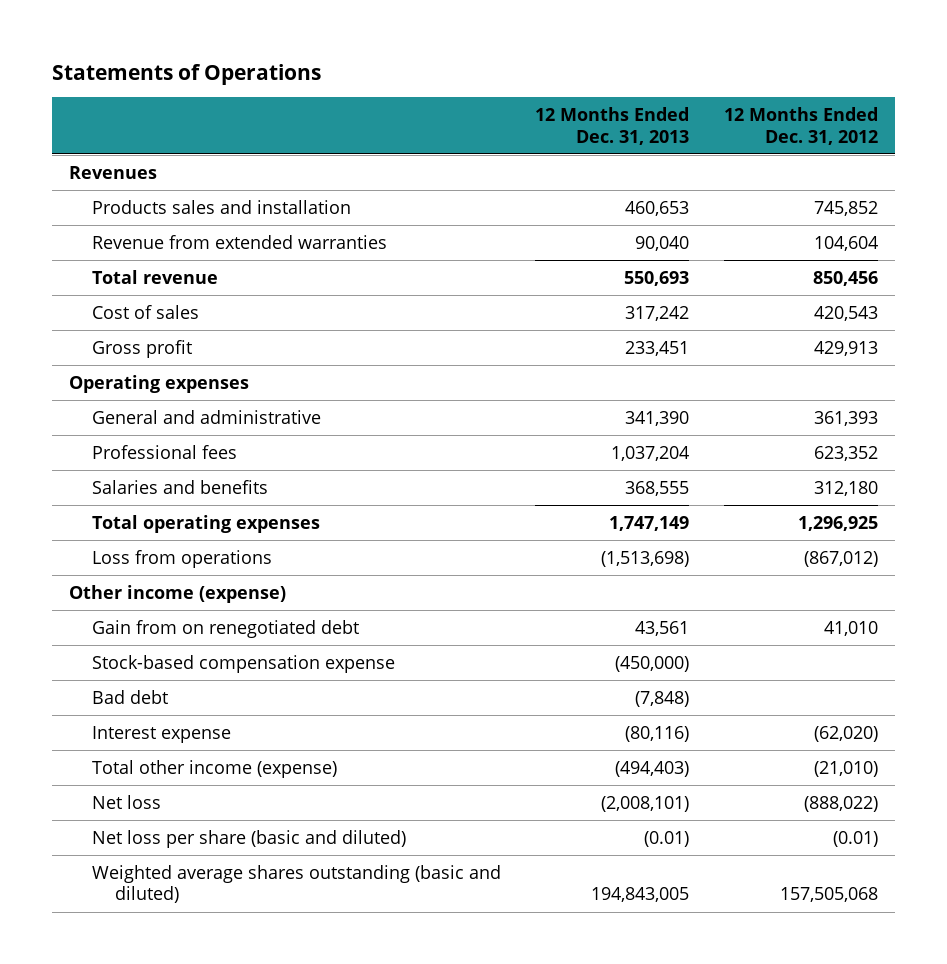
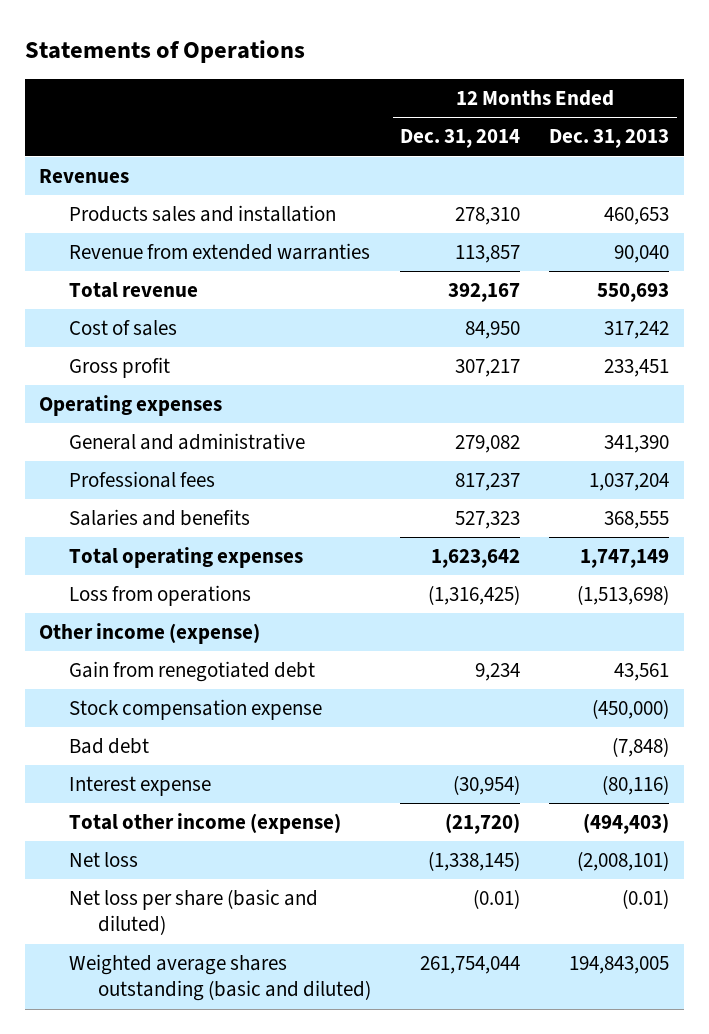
[723,107,878,145] 12 Months Ended Dec. 31, 2012 -> none
none -> [400,129,521,149] Dec. 31, 2014
[92,619,360,638] Gain from on renegotiated debt -> [68,661,315,683] Gain from renegotiated debt
[92,654,396,673] Stock-based compensation expense -> [68,699,322,721] Stock compensation expense

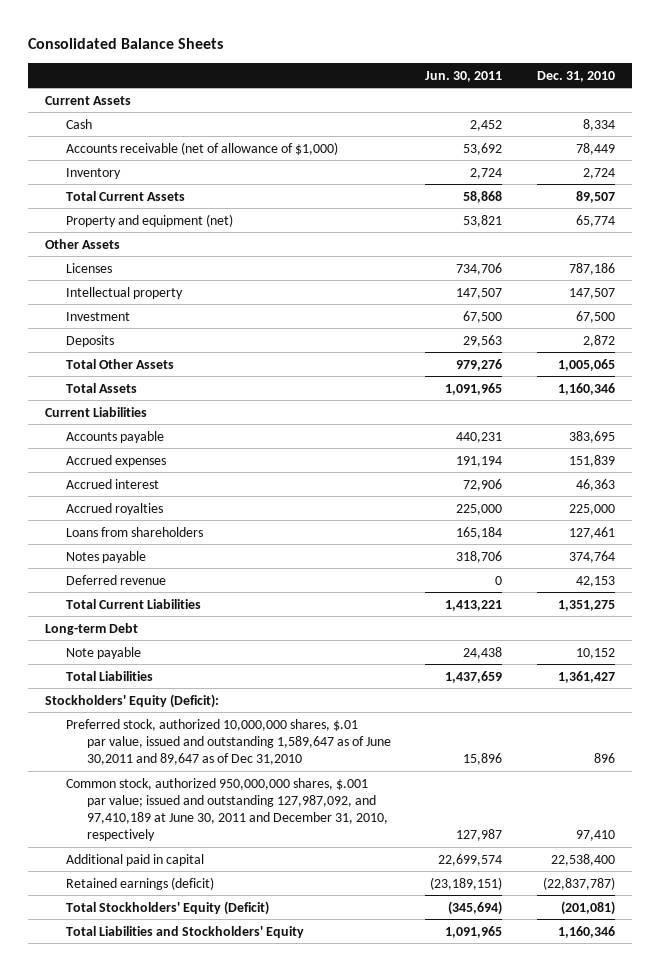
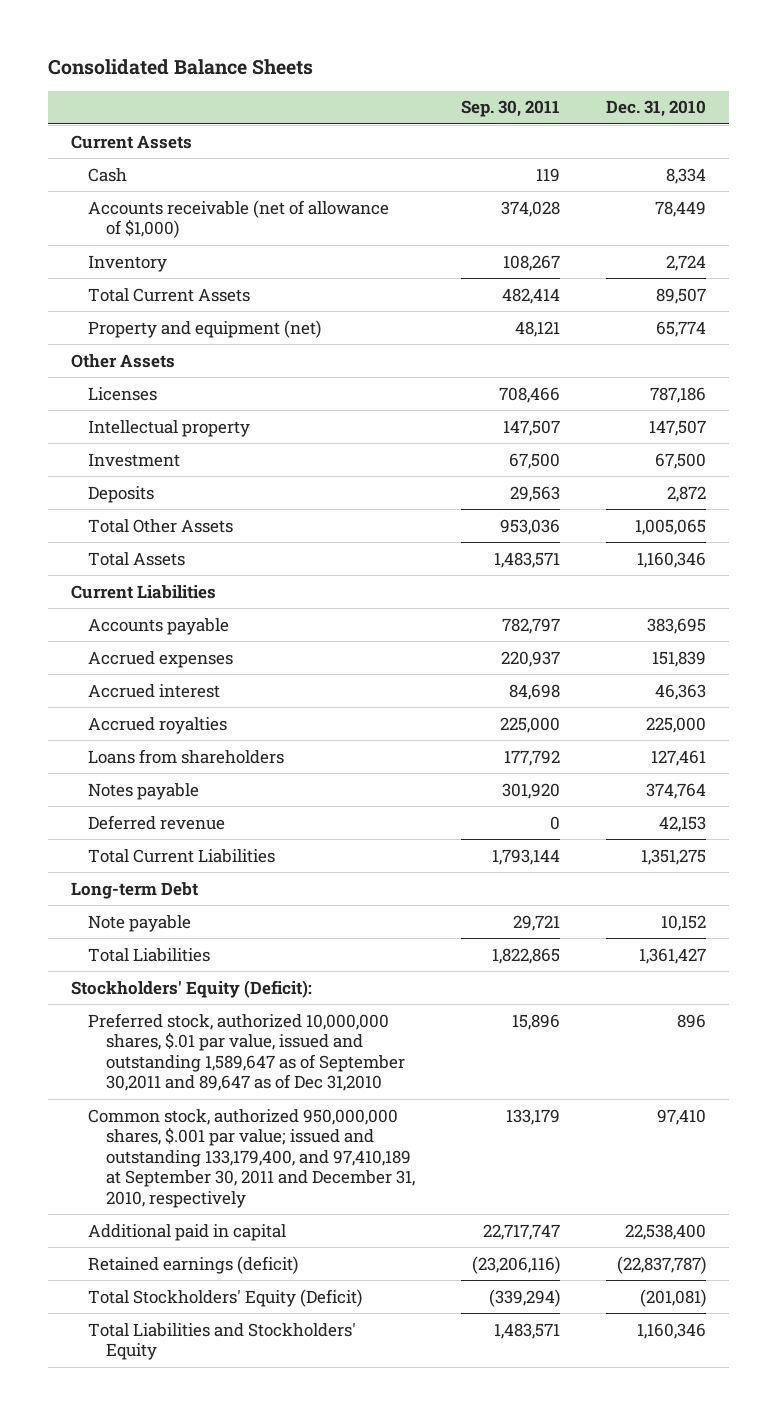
[425,70,503,82] Jun. 30, 2011 -> none
none -> [461,100,561,118] Sep. 30, 2011
[65,718,391,765] Preferred stock, authorized 10,000,000 shares, $.01 par value, issued and outstanding 1,589,647 as of June 30,2011 and 89,647 as of Dec 31,2010 -> [88,1012,405,1092] Preferred stock, authorized 10,000,000 shares, $.01 par value, issued and outstanding 1,589,647 as of September 30,2011 and 89,647 as of Dec 31,2010
[65,777,388,842] Common stock, authorized 950,000,000 shares, $.001 par value; issued and outstanding 127,987,092, and 97,410,189 at June 30, 2011 and December 31, 2010, respectively -> [88,1108,415,1208] Common stock, authorized 950,000,000 shares, $.001 par value; issued and outstanding 133,179,400, and 97,410,189 at September 30, 2011 and December 31, 2010, respectively

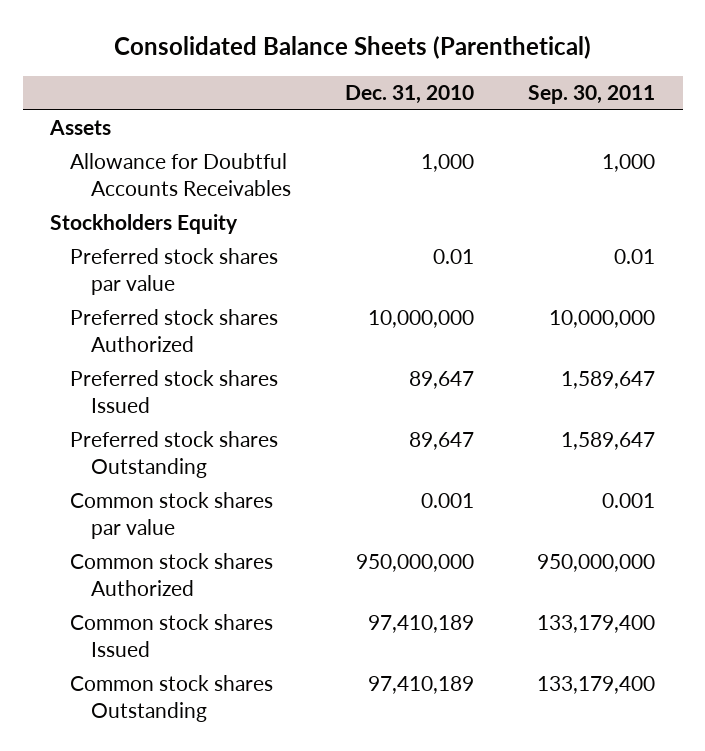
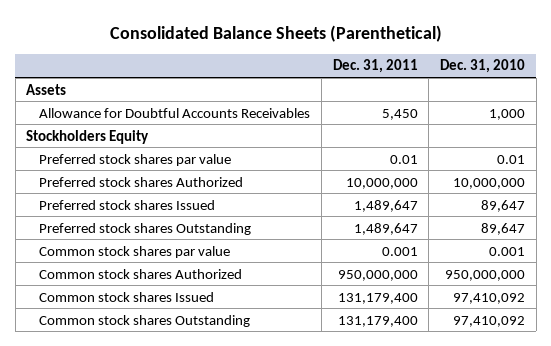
[528,85,656,105] Sep. 30, 2011 -> none
none -> [332,59,418,74] Dec. 31, 2011
[368,615,475,634] 97,410,189 -> [453,292,526,304] 97,410,092
[368,676,475,695] 97,410,189 -> [453,315,526,327] 97,410,092

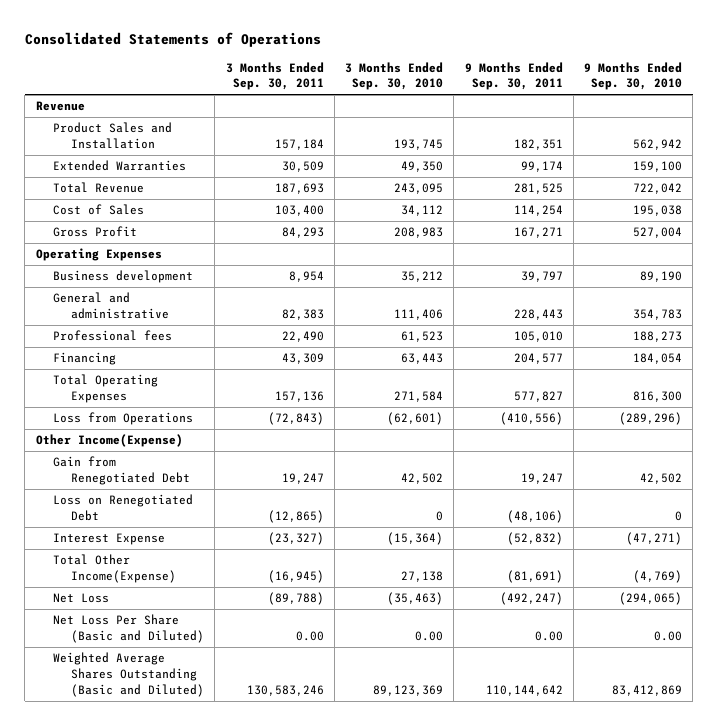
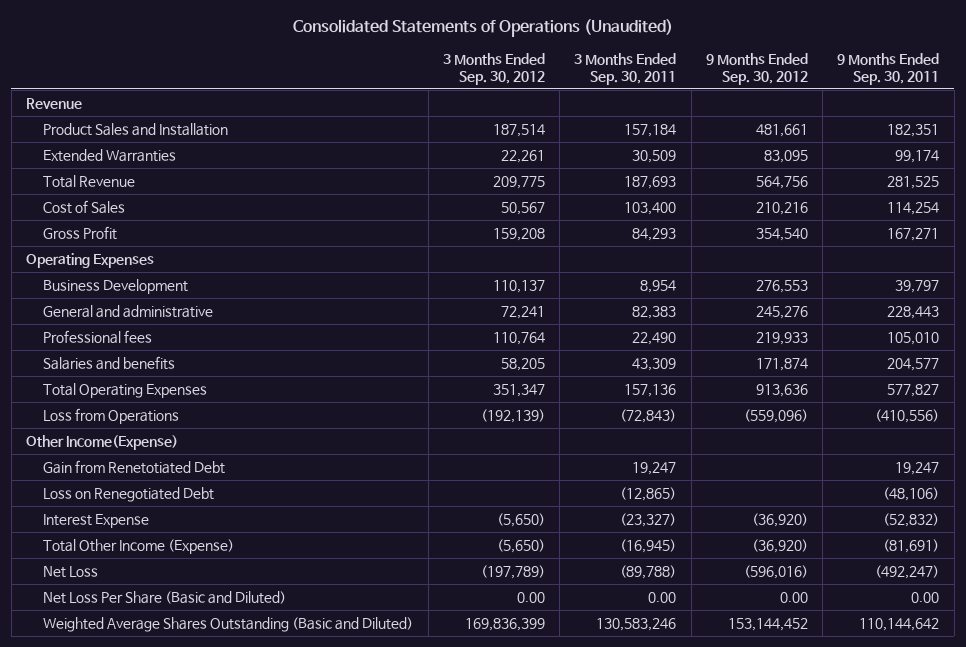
[24,31,321,47] Consolidated Statements of Operations -> [292,19,673,38] Consolidated Statements of Operations (Unaudited)
[345,61,444,91] 3 Months Ended Sep. 30, 2010 -> none
[584,61,683,91] 9 Months Ended Sep. 30, 2010 -> none
none -> [442,52,545,85] 3 Months Ended Sep. 30, 2012
none -> [705,52,808,85] 9 Months Ended Sep. 30, 2012
[53,270,194,284] Business development -> [43,278,189,294] Business Development
[53,352,117,366] Financing -> [43,355,176,370] Salaries and benefits
[53,456,191,486] Gain from Renegotiated Debt -> [43,459,226,474] Gain from Renetotiated Debt
[53,554,177,584] Total Other Income(Expense) -> [43,538,235,554] Total Other Income (Expense)

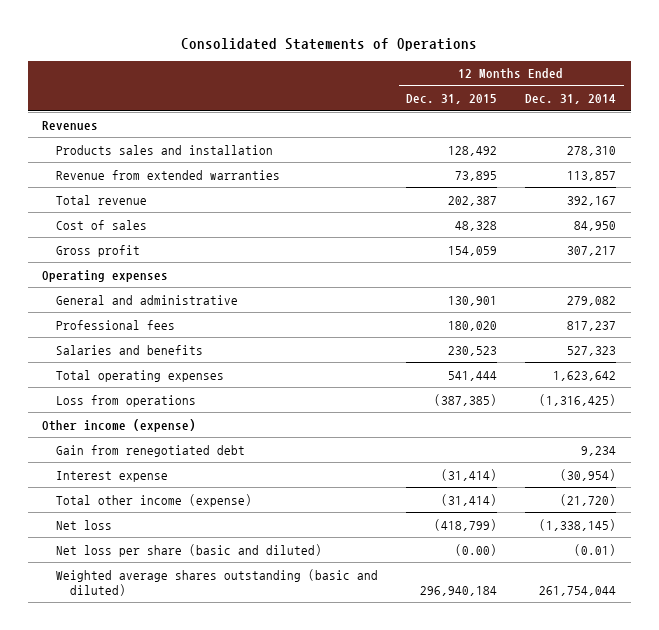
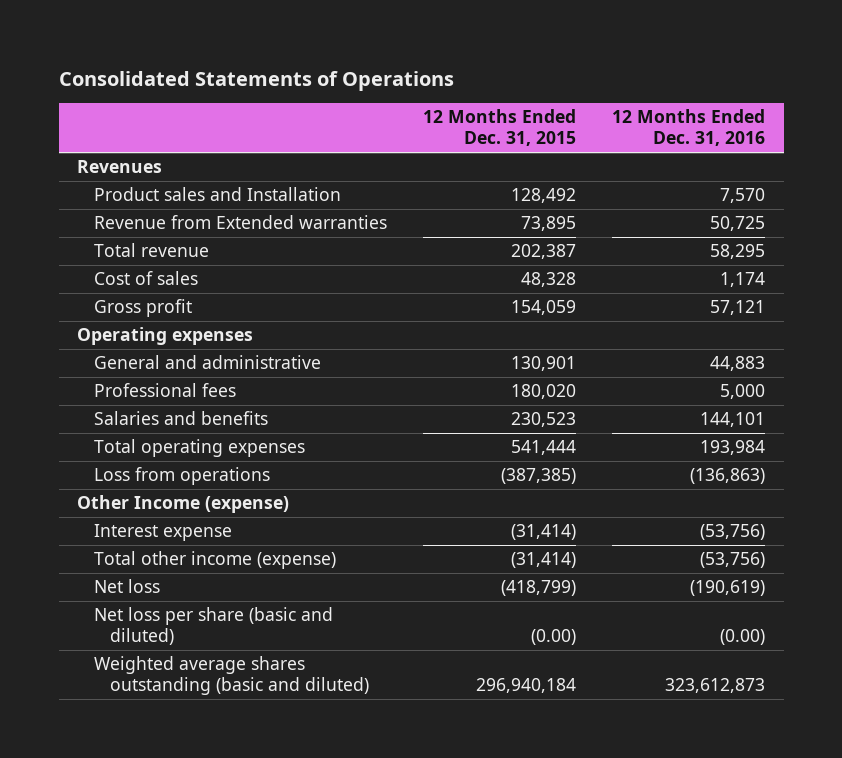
[525,94,617,105] Dec. 31, 2014 -> none
none -> [612,109,766,147] 12 Months Ended Dec. 31, 2016
[55,144,273,155] Products sales and installation -> [93,187,341,202] Product sales and Installation
[55,169,280,180] Revenue from extended warranties -> [93,215,387,230] Revenue from Extended warranties
[55,444,245,457] Gain from renegotiated debt -> none
[42,418,197,432] Other income (expense) -> [77,495,290,514] Other Income (expense)

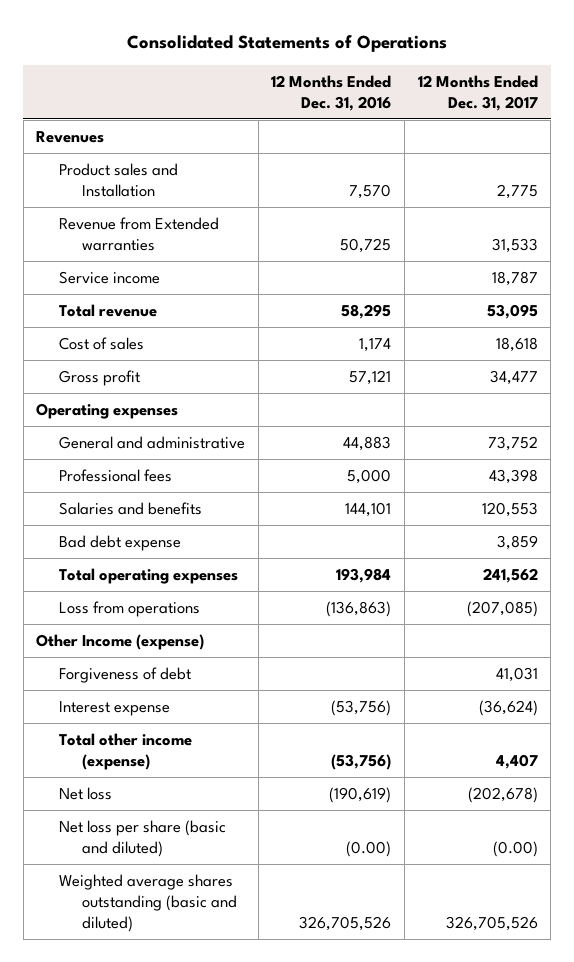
[423,109,577,147] 12 Months Ended Dec. 31, 2015 -> none
none -> [417,74,538,111] 12 Months Ended Dec. 31, 2017
none -> [59,271,161,285] Service income
none -> [59,535,182,552] Bad debt expense
none -> [59,667,192,684] Forgiveness of debt
[665,678,766,694] 323,612,873 -> [299,915,392,931] 326,705,526

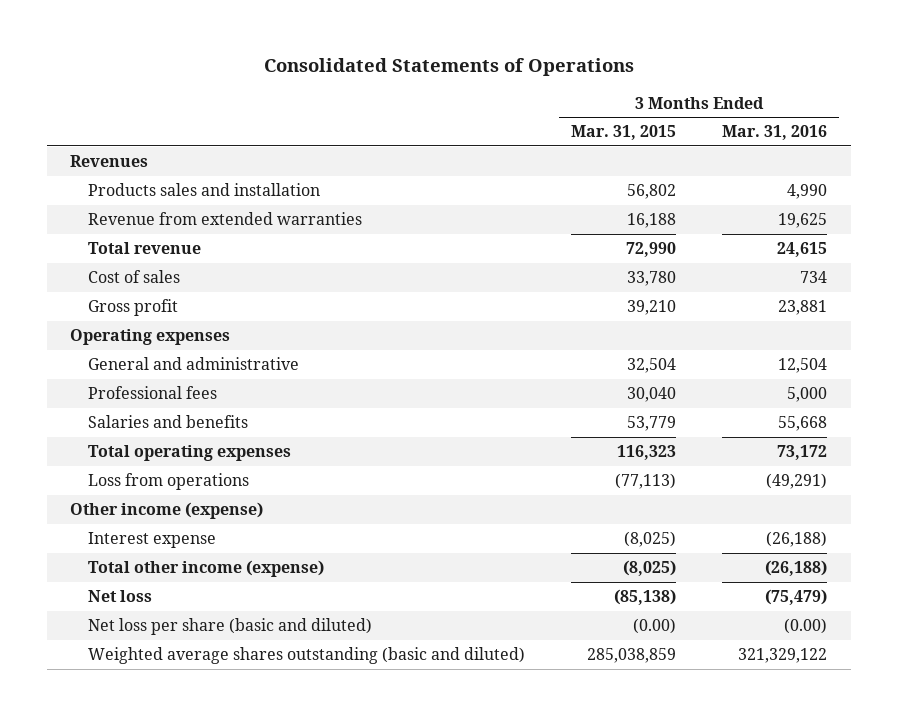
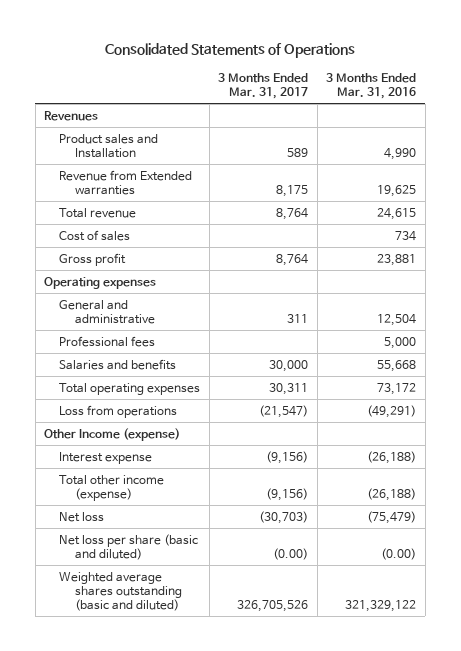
[570,125,676,141] Mar. 31, 2015 -> none
none -> [218,73,309,100] 3 Months Ended Mar. 31, 2017
[87,183,320,197] Products sales and installation -> [59,133,159,159] Product sales and Installation
[87,212,362,226] Revenue from extended warranties -> [59,169,193,196] Revenue from Extended warranties
[70,502,264,520] Other income (expense) -> [44,427,181,441] Other Income (expense)

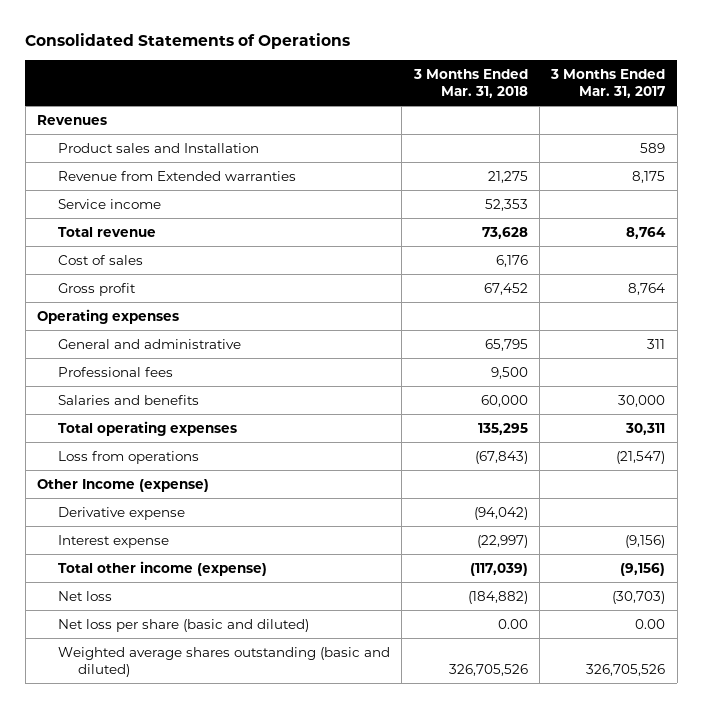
[326,73,417,100] 3 Months Ended Mar. 31, 2016 -> none
none -> [412,68,528,99] 3 Months Ended Mar. 31, 2018
none -> [57,198,161,209] Service income
none -> [57,506,185,520] Derivative expense
[273,548,309,561] (0.00) -> [635,618,666,629] 0.00

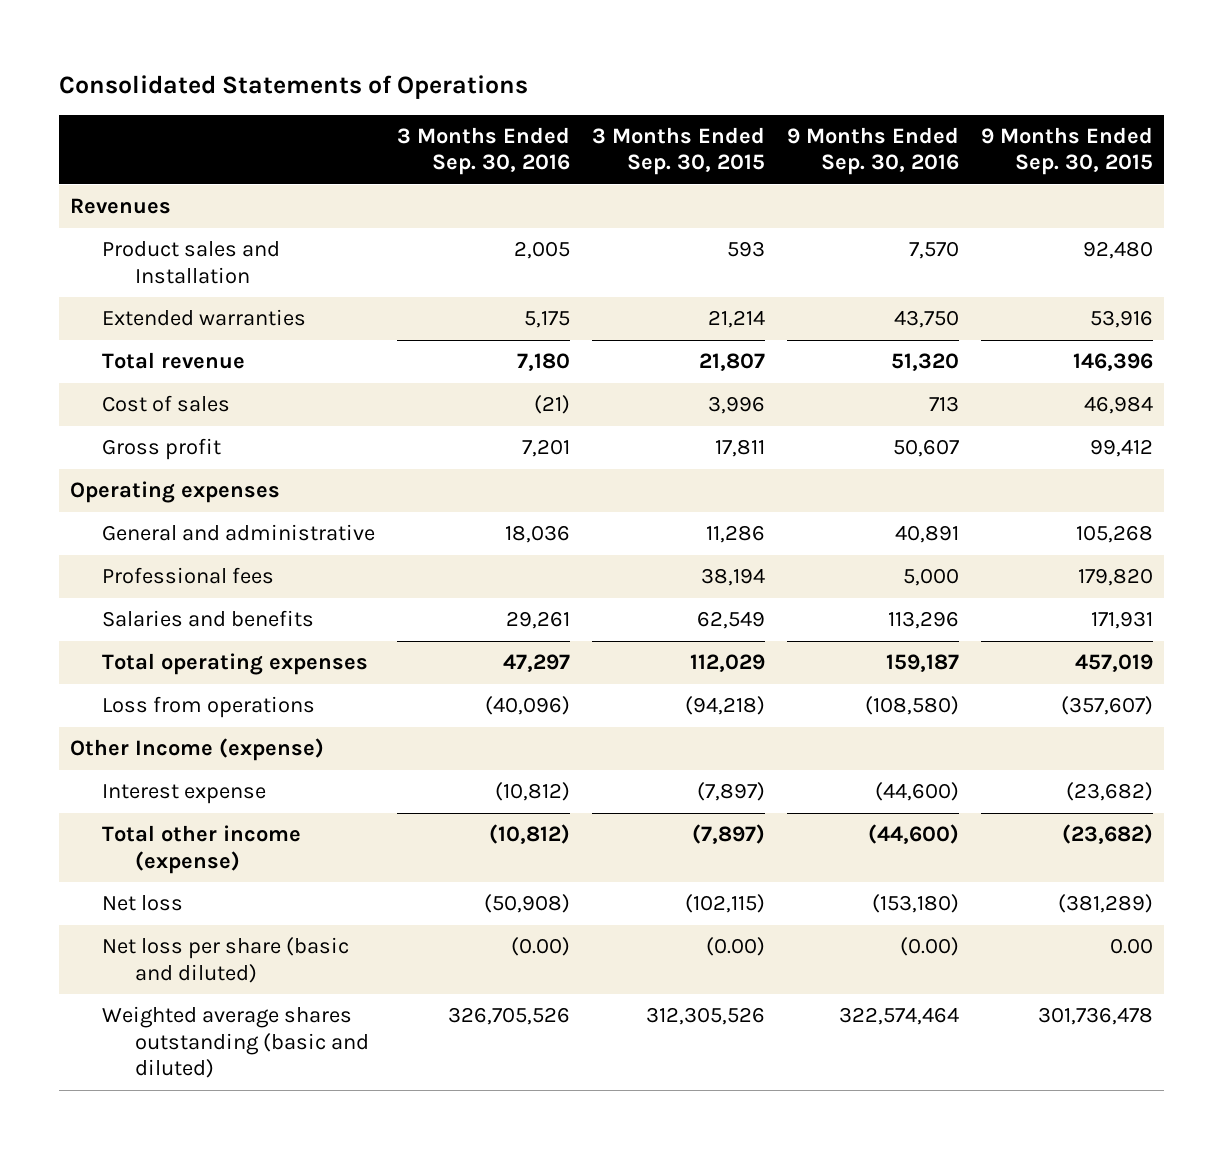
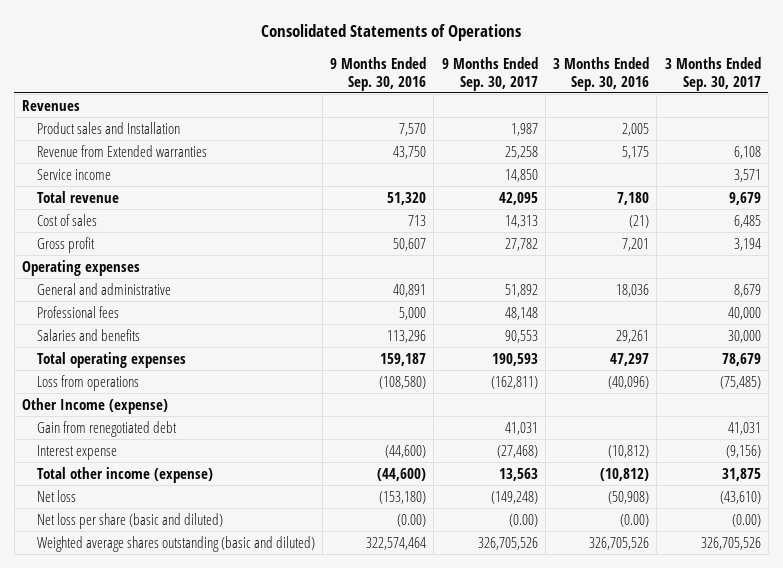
[592,126,766,176] 3 Months Ended Sep. 30, 2015 -> none
[980,126,1153,176] 9 Months Ended Sep. 30, 2015 -> none
none -> [441,57,538,91] 9 Months Ended Sep. 30, 2017
none -> [664,57,761,91] 3 Months Ended Sep. 30, 2017
[102,309,307,327] Extended warranties -> [36,144,207,157] Revenue from Extended warranties
none -> [36,168,111,180] Service income
none -> [36,420,177,437] Gain from renegotiated debt

